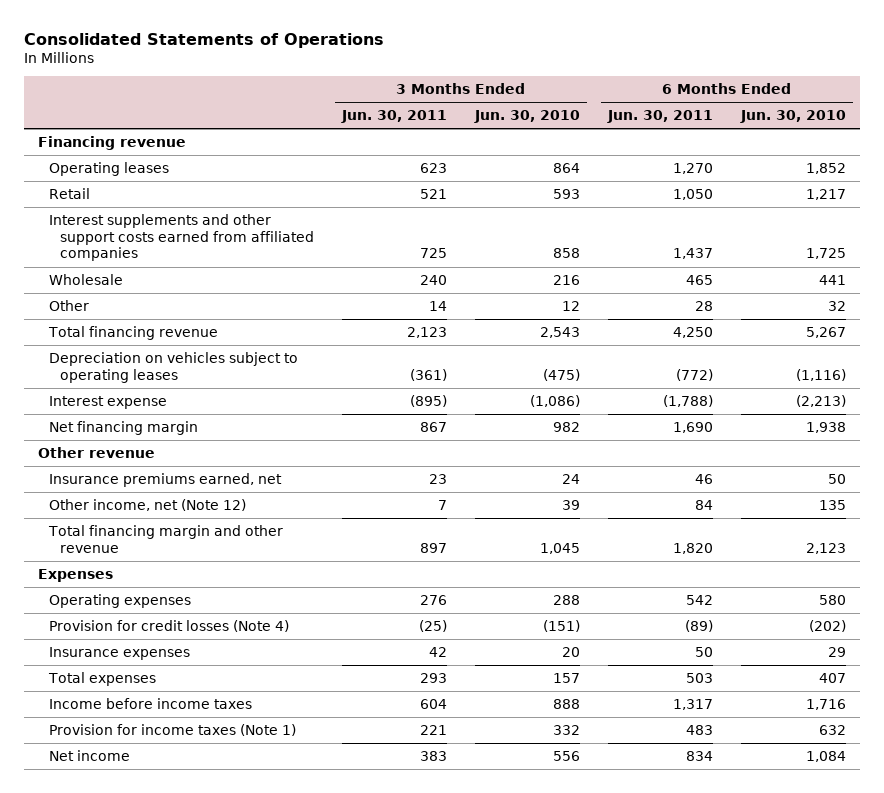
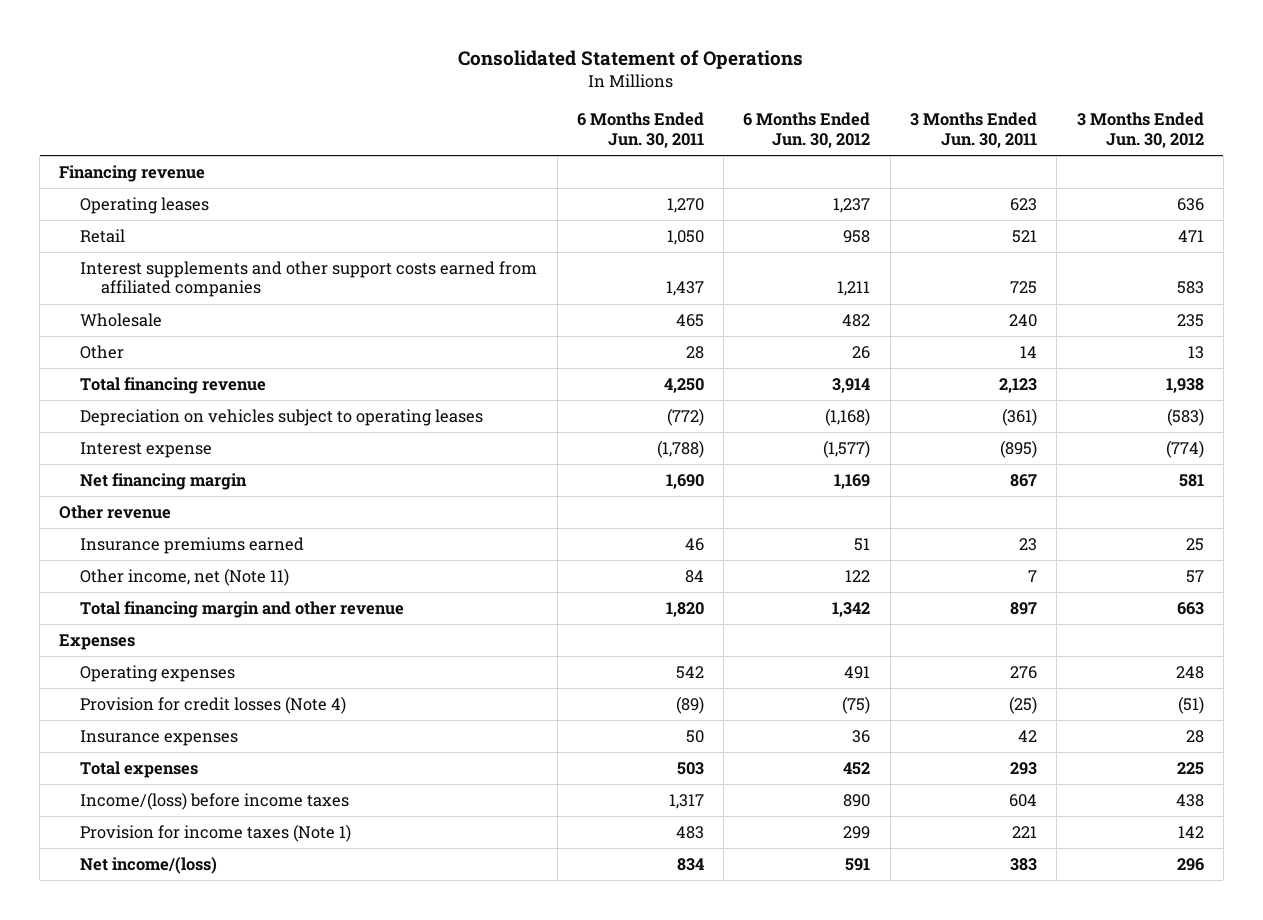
[23,32,384,48] Consolidated Statements of Operations -> [458,50,804,70] Consolidated Statement of Operations
[473,109,580,123] Jun. 30, 2010 -> none
[740,109,847,123] Jun. 30, 2010 -> none
none -> [743,112,871,148] 6 Months Ended Jun. 30, 2012
none -> [1076,112,1204,148] 3 Months Ended Jun. 30, 2012
[48,472,282,487] Insurance premiums earned, net -> [80,537,305,555] Insurance premiums earned
[48,498,246,511] Other income, net (Note 12) -> [80,568,290,587] Other income, net (Note 11)
[48,697,252,709] Income before income taxes -> [80,792,350,811] Income/(loss) before income taxes
[48,749,130,761] Net income -> [80,857,218,875] Net income/(loss)

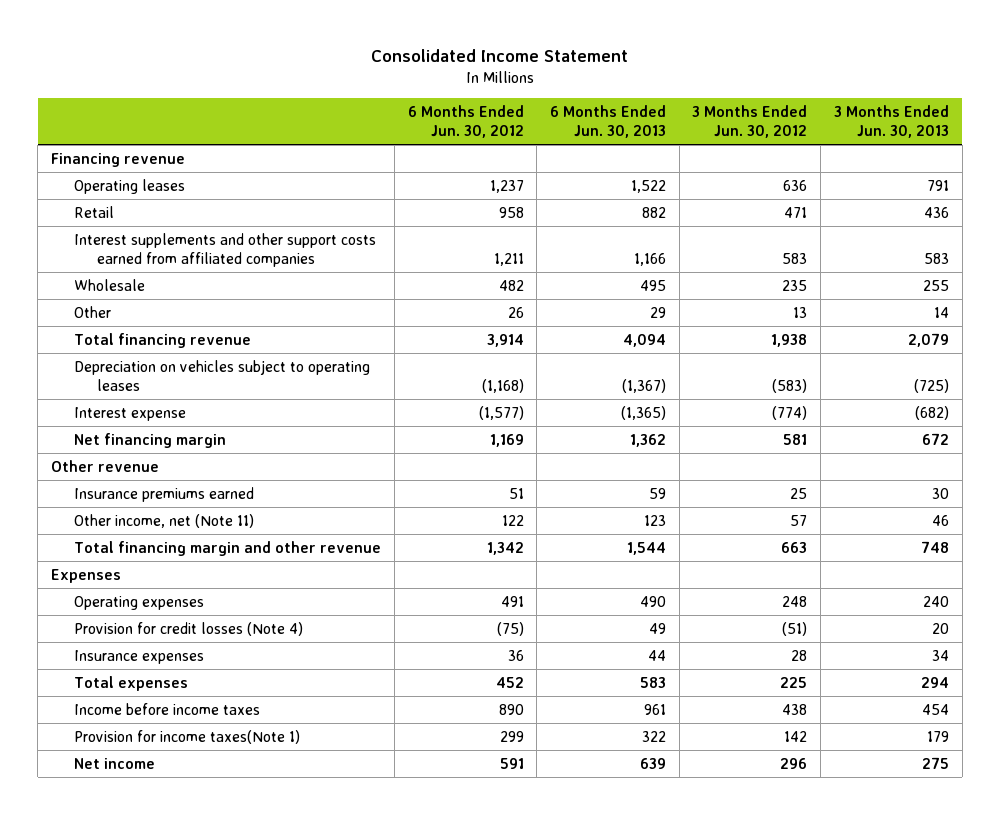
[458,50,804,70] Consolidated Statement of Operations -> [371,48,629,62] Consolidated Income Statement
[576,112,704,148] 6 Months Ended Jun. 30, 2011 -> none
[909,112,1037,148] 3 Months Ended Jun. 30, 2011 -> none
none -> [550,104,667,139] 6 Months Ended Jun. 30, 2013
none -> [833,104,949,139] 3 Months Ended Jun. 30, 2013
[80,792,350,811] Income/(loss) before income taxes -> [74,702,261,715] Income before income taxes
[80,824,352,843] Provision for income taxes (Note 1) -> [74,729,301,744] Provision for income taxes(Note 1)
[80,857,218,875] Net income/(loss) -> [74,757,156,769] Net income

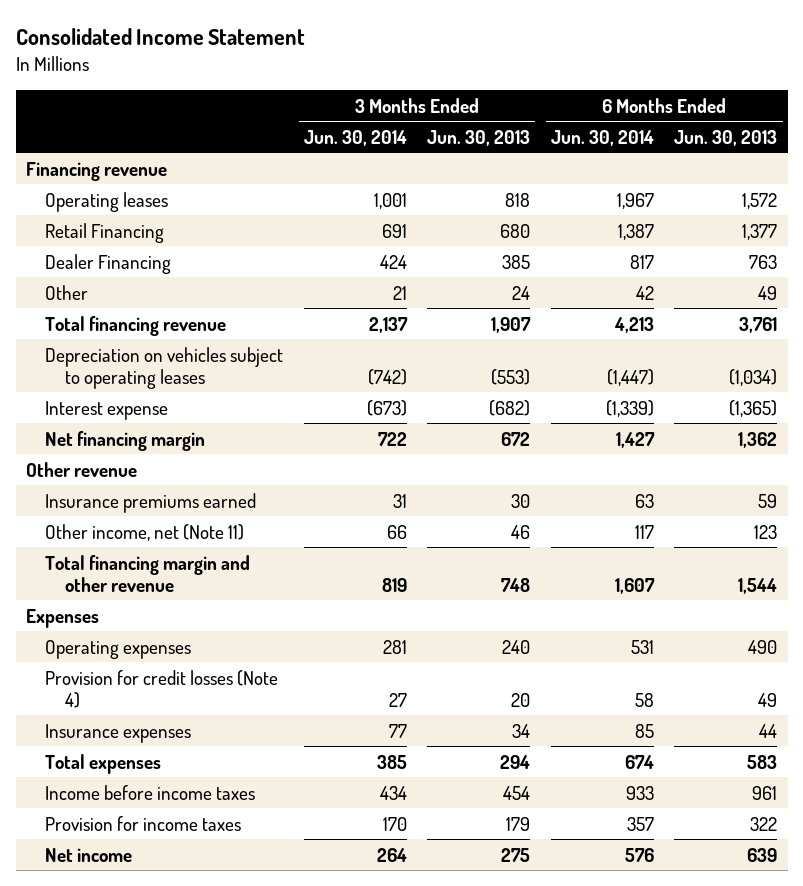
[407,104,524,139] 6 Months Ended Jun. 30, 2012 -> none
[692,104,808,139] 3 Months Ended Jun. 30, 2012 -> none
none -> [303,129,407,146] Jun. 30, 2014
none -> [550,129,654,146] Jun. 30, 2014
[74,232,377,268] Interest supplements and other support costs earned from affiliated companies -> none
[74,278,146,291] Wholesale -> none
[631,179,667,193] 1,522 -> [742,192,778,209] 1,572
[926,179,949,191] 791 -> [505,192,531,207] 818
[74,205,115,218] Retail -> [45,222,165,243] Retail Financing
[642,206,667,218] 882 -> [742,223,778,240] 1,377
[923,206,949,218] 436 -> [500,223,531,238] 680
none -> [45,253,172,274] Dealer Financing
[650,306,667,318] 29 -> [758,285,778,300] 49
[933,306,949,318] 14 -> [512,285,531,300] 24
[623,333,667,347] 4,094 -> [739,316,778,333] 3,761
[907,332,949,347] 2,079 -> [491,316,532,333] 1,907
[622,379,667,394] (1,367) -> [729,368,778,386] (1,034)
[913,379,949,394] (725) -> [491,368,531,385] (553)
[74,729,301,744] Provision for income taxes(Note 1) -> [45,815,242,831] Provision for income taxes

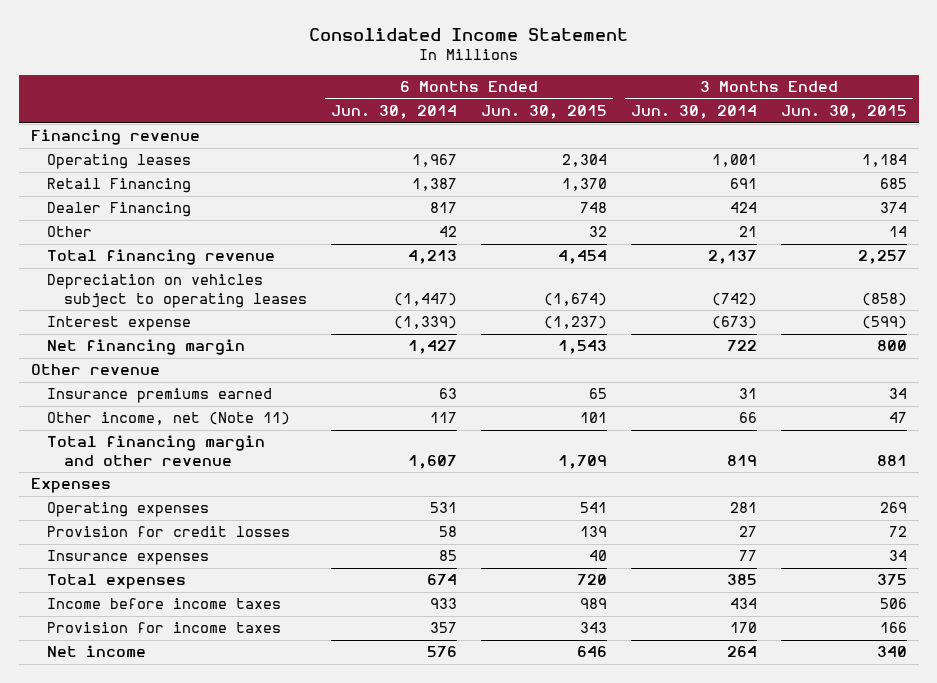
[427,129,531,146] Jun. 30, 2013 -> none
[674,129,778,146] Jun. 30, 2013 -> none
none -> [481,105,608,120] Jun. 30, 2015
none -> [780,105,907,120] Jun. 30, 2015
[45,669,279,708] Provision for credit losses (Note 4) -> [47,526,291,538] Provision for credit losses

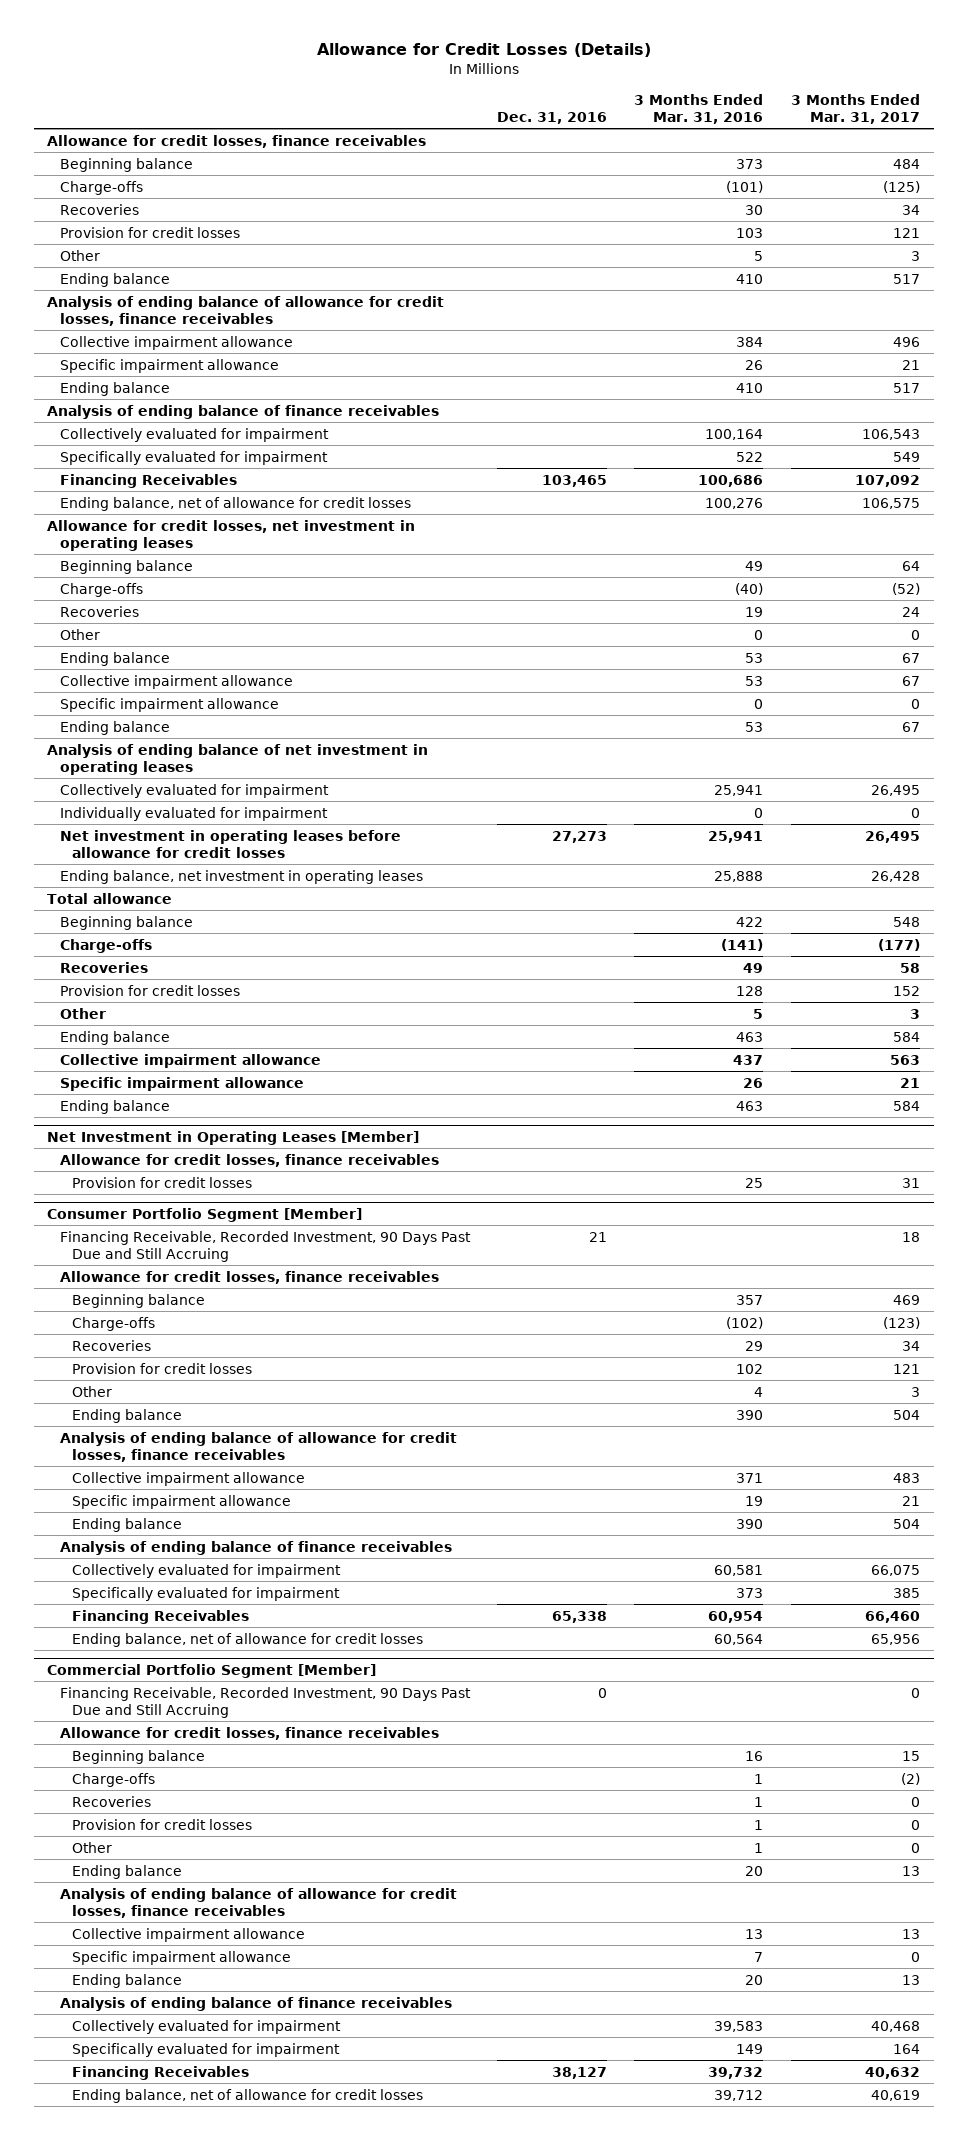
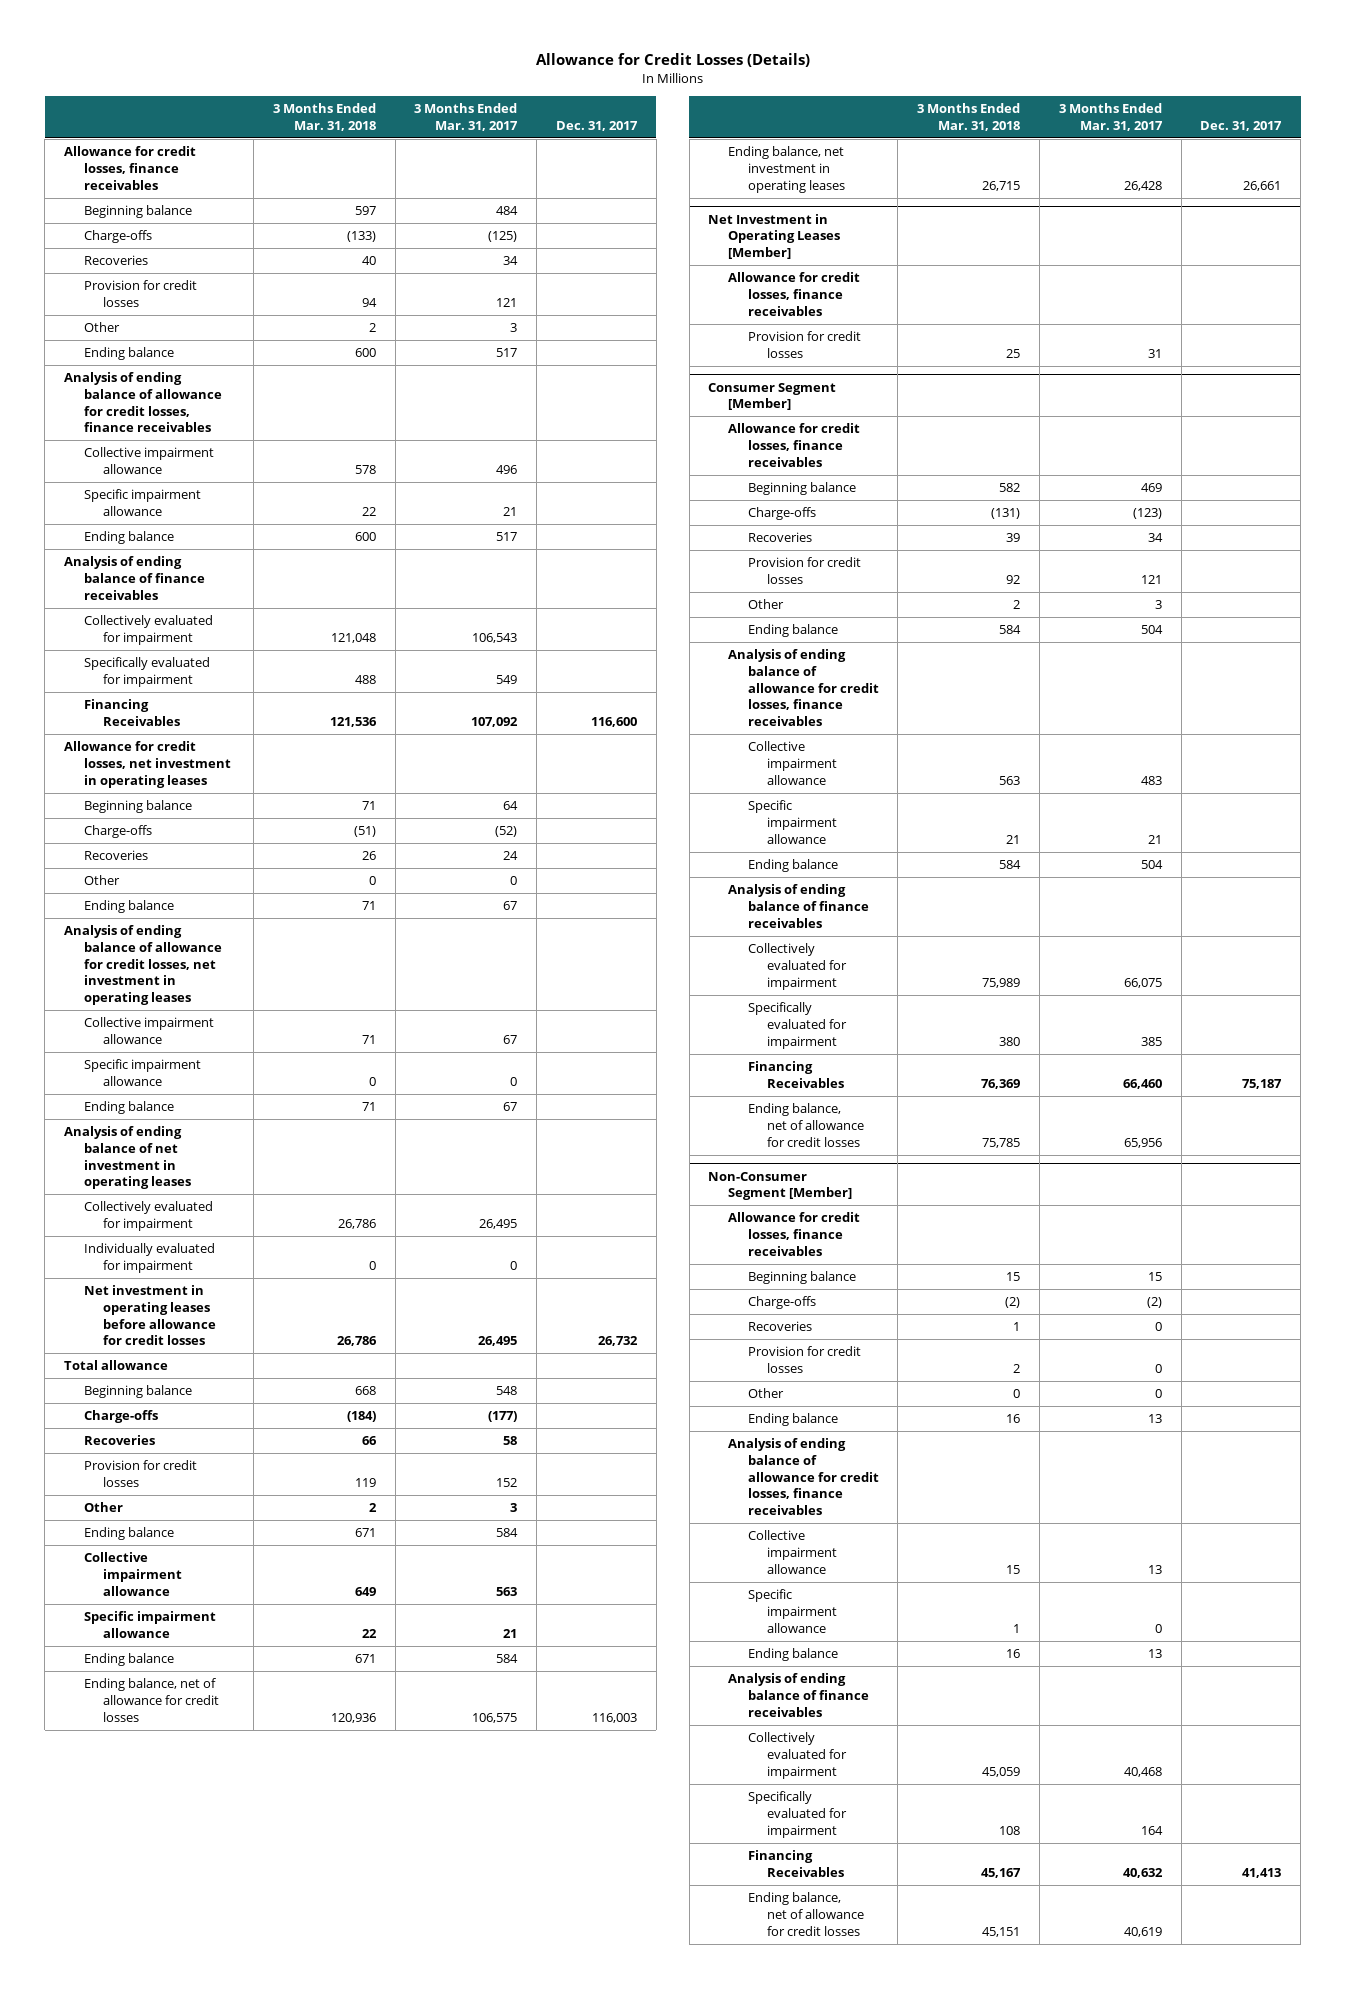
[496,112,607,125] Dec. 31, 2016 -> none
[634,93,764,125] 3 Months Ended Mar. 31, 2016 -> none
none -> [272,103,376,131] 3 Months Ended Mar. 31, 2018
none -> [555,120,638,131] Dec. 31, 2017
none -> [63,925,222,1005] Analysis of ending balance of allowance for credit losses, net investment in operating leases
[59,496,411,511] Ending balance, net of allowance for credit losses -> [83,1678,220,1722] Ending balance, net of allowance for credit losses
[59,869,423,884] Ending balance, net investment in operating leases -> [727,146,845,193] Ending balance, net investment in operating leases
[59,1230,471,1262] Financing Receivable, Recorded Investment, 90 Days Past Due and Still Accruing -> none
[47,1208,363,1223] Consumer Portfolio Segment [Member] -> [708,382,837,411] Consumer Segment [Member]
[59,1686,471,1718] Financing Receivable, Recorded Investment, 90 Days Past Due and Still Accruing -> none
[47,1664,377,1679] Commercial Portfolio Segment [Member] -> [708,1171,852,1201] Non-Consumer Segment [Member]

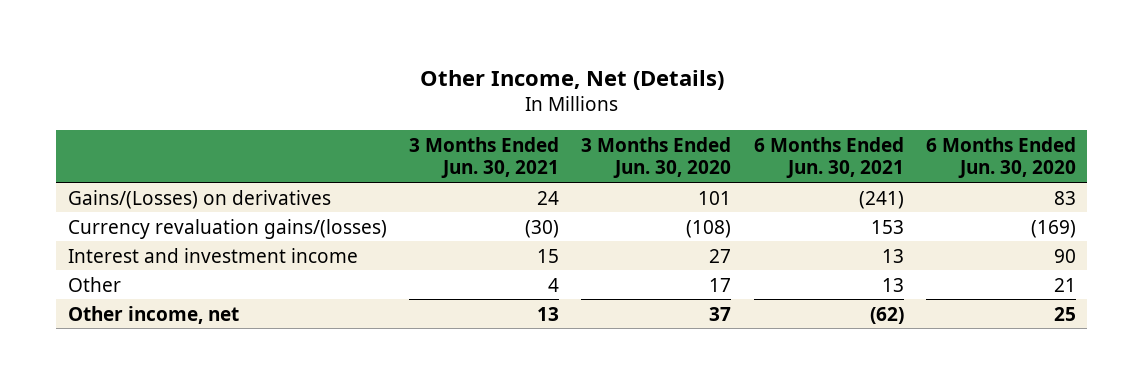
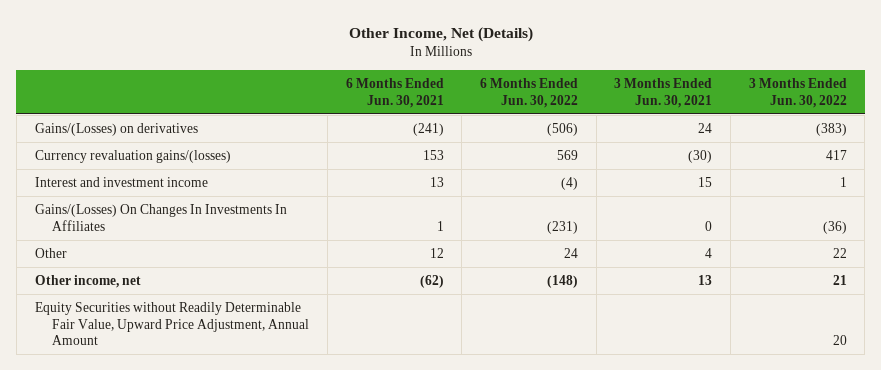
[581,136,732,179] 3 Months Ended Jun. 30, 2020 -> none
[925,136,1076,179] 6 Months Ended Jun. 30, 2020 -> none
none -> [480,77,579,108] 6 Months Ended Jun. 30, 2022
none -> [748,77,847,108] 3 Months Ended Jun. 30, 2022
none -> [34,203,287,231] Gains/(Losses) On Changes In Investments In Affiliates
[881,277,904,292] 13 -> [429,247,444,258] 12
none -> [34,301,310,346] Equity Securities without Readily Determinable Fair Value, Upward Price Adjustment, Annual Amount

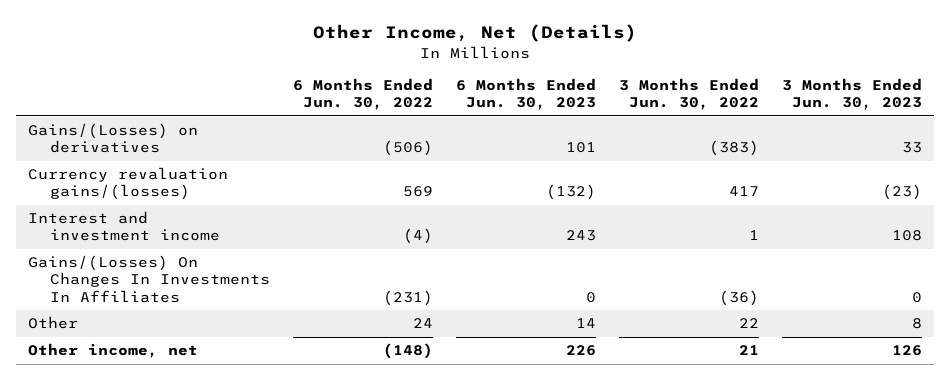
[345,77,444,108] 6 Months Ended Jun. 30, 2021 -> none
[614,77,713,108] 3 Months Ended Jun. 30, 2021 -> none
none -> [456,78,597,111] 6 Months Ended Jun. 30, 2023
none -> [782,78,923,111] 3 Months Ended Jun. 30, 2023
[34,301,310,346] Equity Securities without Readily Determinable Fair Value, Upward Price Adjustment, Annual Amount -> none

